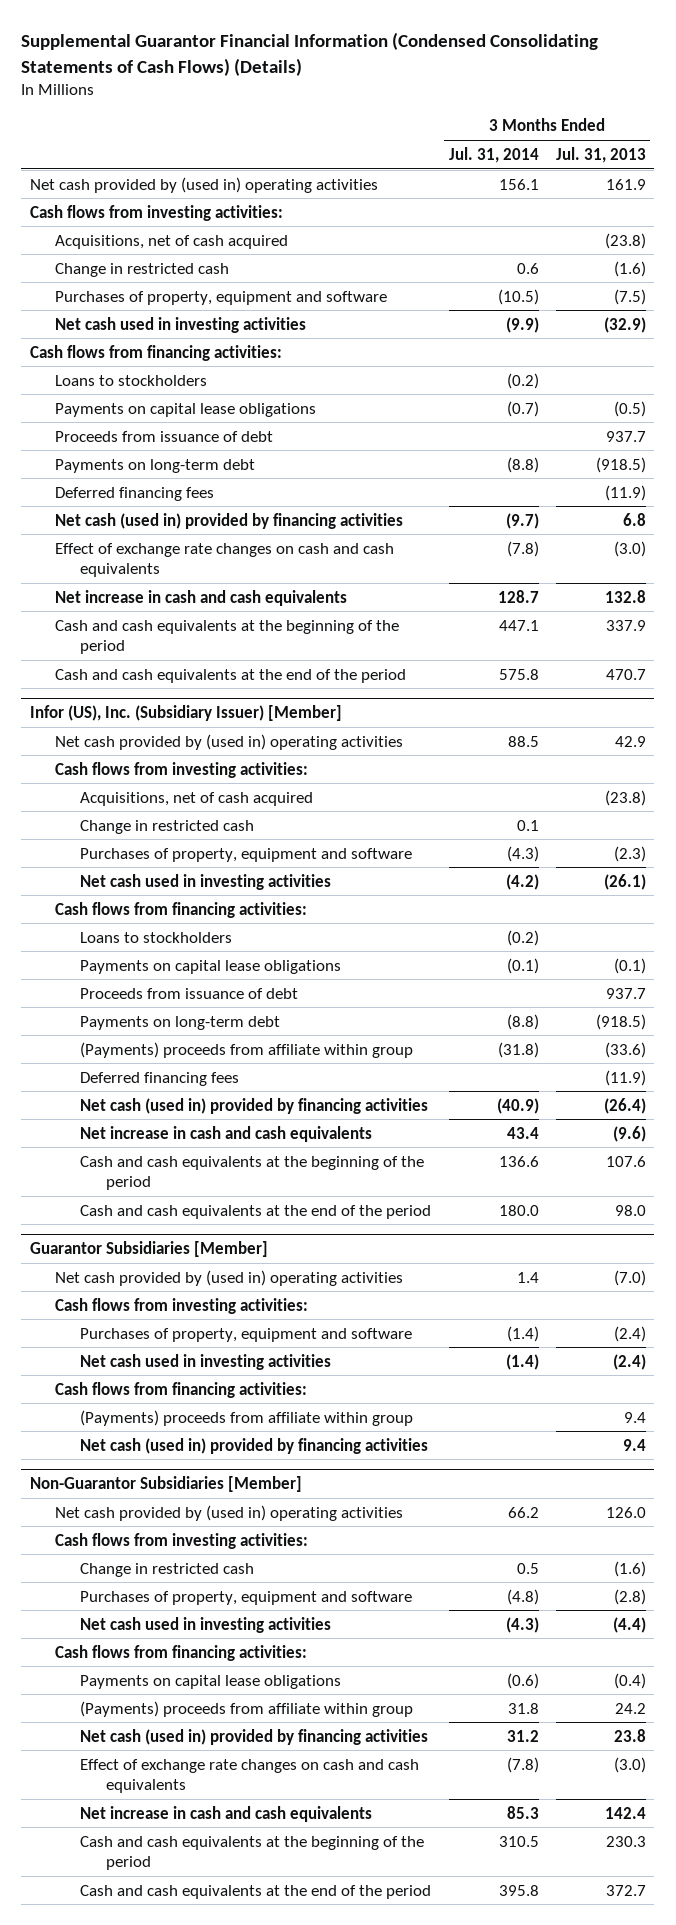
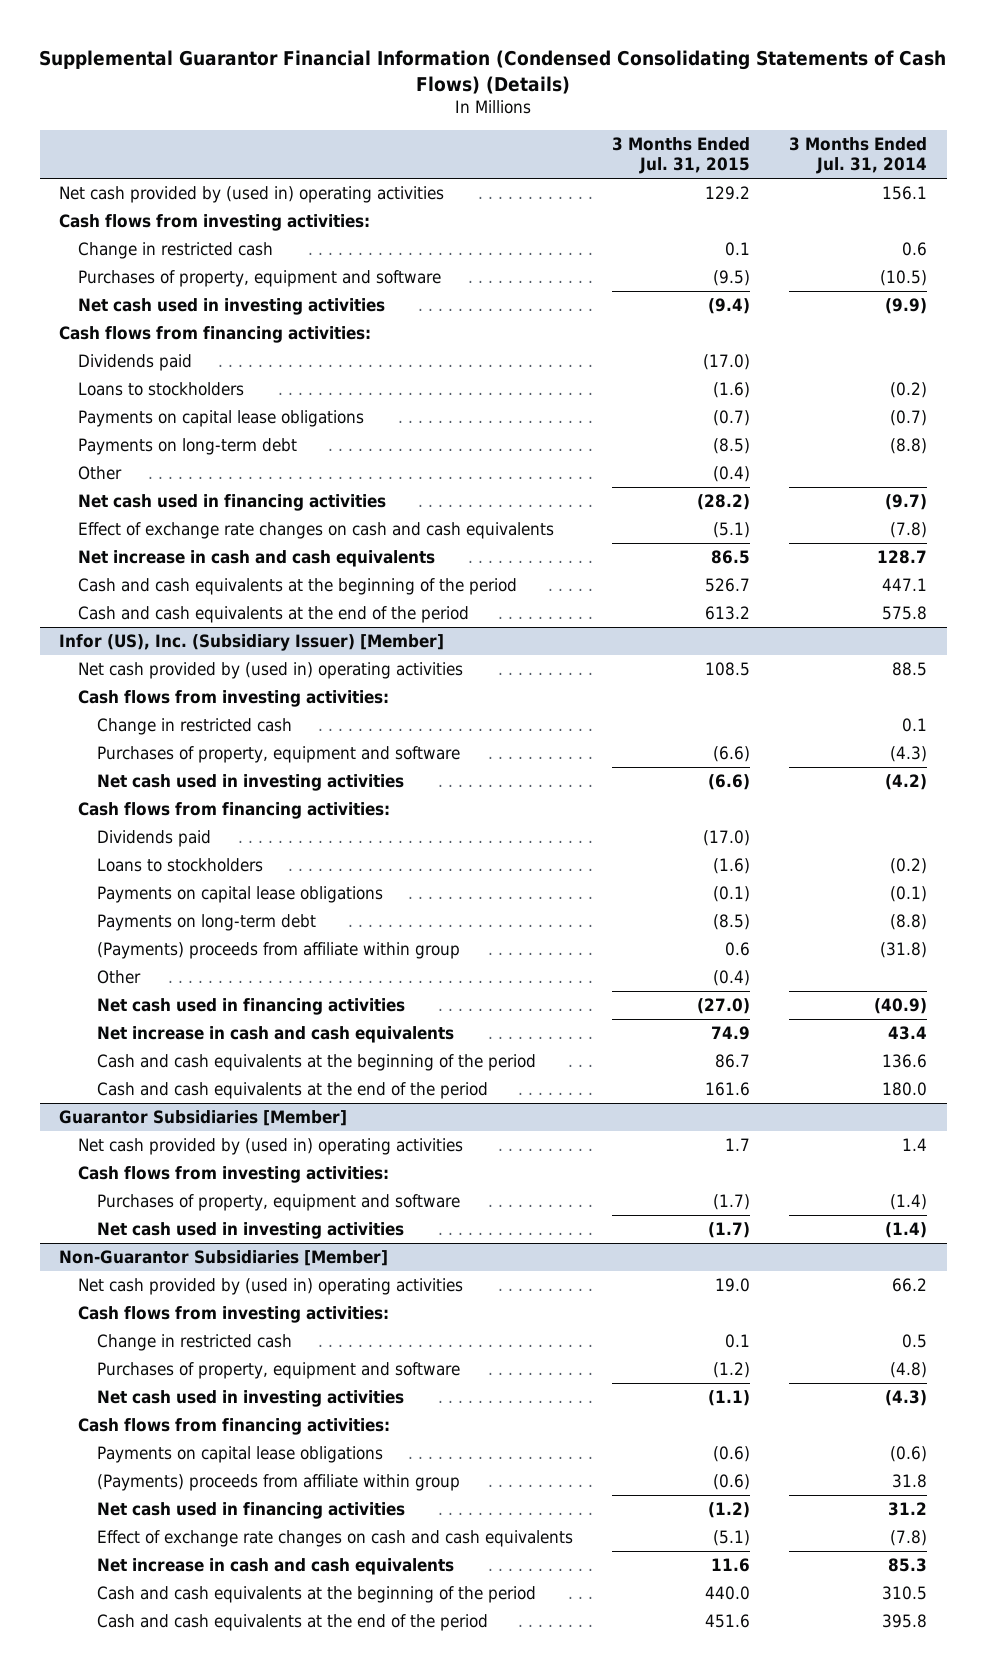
[555,146,646,163] Jul. 31, 2013 -> none
none -> [612,137,751,174] 3 Months Ended Jul. 31, 2015
[55,234,289,249] Acquisitions, net of cash acquired -> none
none -> [78,354,193,372] Dividends paid
[55,430,274,442] Proceeds from issuance of debt -> none
[55,486,215,501] Deferred financing fees -> none
none -> [78,466,123,481] Other
[55,512,404,529] Net cash (used in) provided by financing activities -> [78,494,387,512] Net cash used in financing activities
[80,791,314,806] Acquisitions, net of cash acquired -> none
none -> [97,830,212,848] Dividends paid
[80,987,299,999] Proceeds from issuance of debt -> none
[80,1071,240,1086] Deferred financing fees -> none
none -> [97,970,142,985] Other
[80,1097,429,1114] Net cash (used in) provided by financing activities -> [97,998,406,1016] Net cash used in financing activities
[55,1381,308,1398] Cash flows from financing activities: -> none
[80,1409,414,1426] (Payments) proceeds from affiliate within group -> none
[80,1437,429,1454] Net cash (used in) provided by financing activities -> none
[80,1728,429,1745] Net cash (used in) provided by financing activities -> [97,1502,406,1520] Net cash used in financing activities

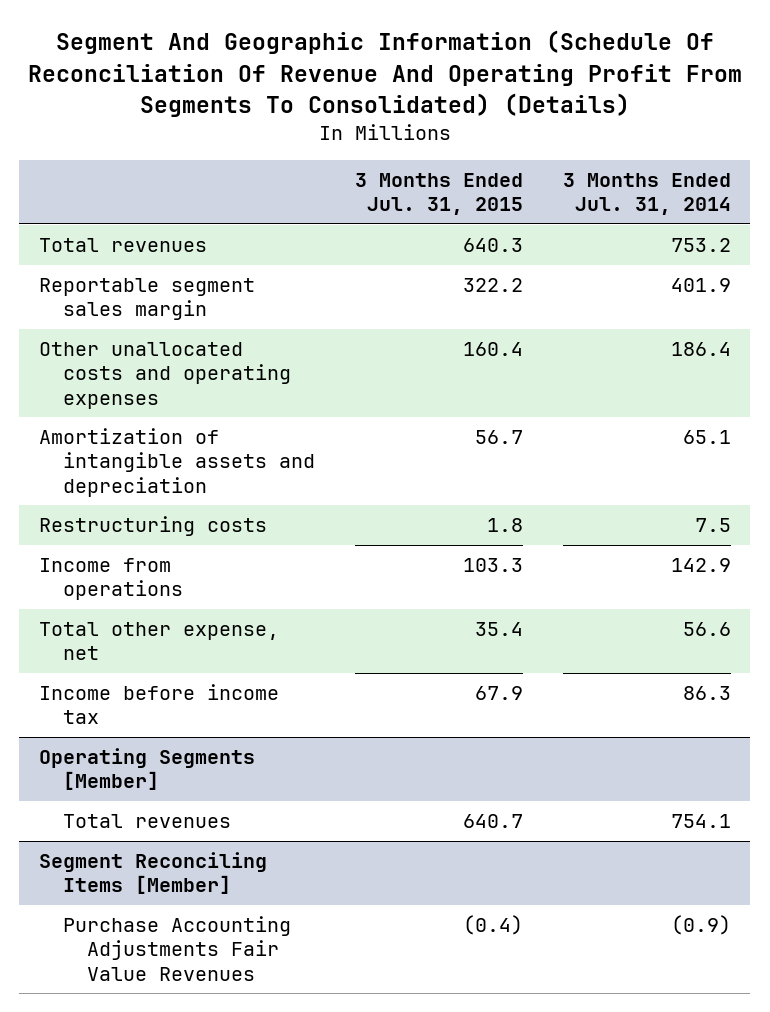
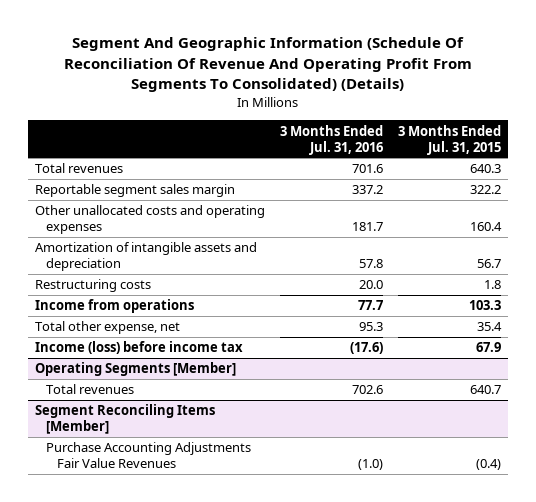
[562,172,731,215] 3 Months Ended Jul. 31, 2014 -> none
none -> [280,124,384,155] 3 Months Ended Jul. 31, 2016
[39,684,280,725] Income before income tax -> [35,341,244,355] Income (loss) before income tax

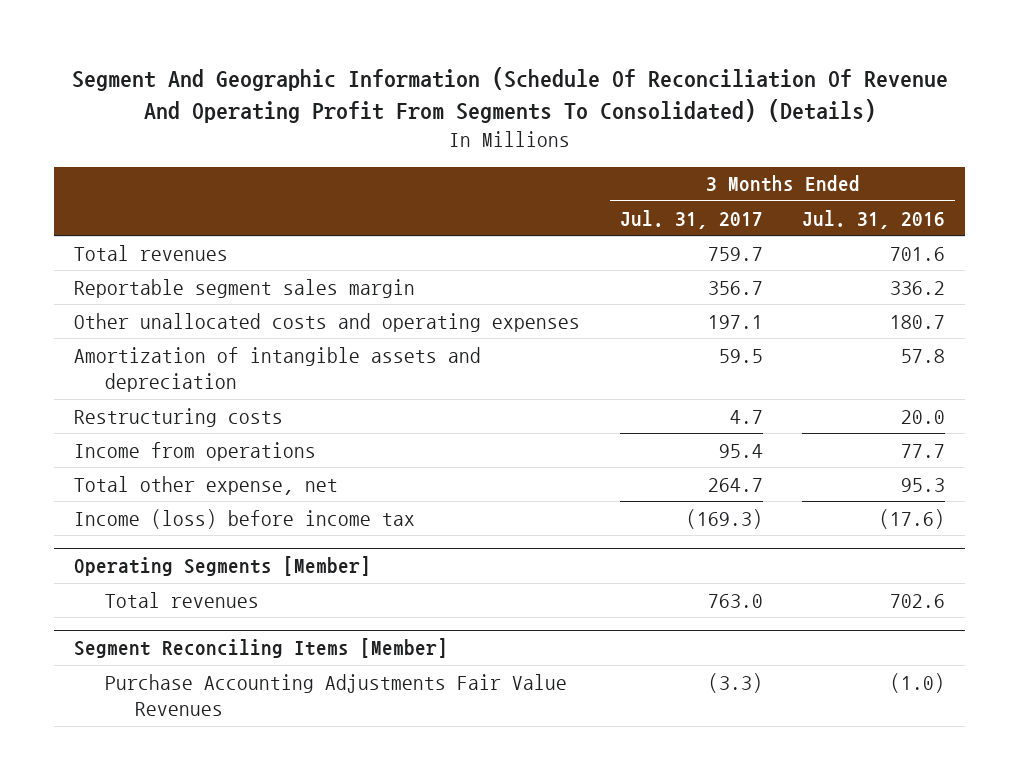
[397,124,501,155] 3 Months Ended Jul. 31, 2015 -> none
none -> [619,209,763,229] Jul. 31, 2017
[352,185,384,195] 337.2 -> [890,280,946,295] 336.2
[352,222,384,232] 181.7 -> [890,314,946,329] 180.7

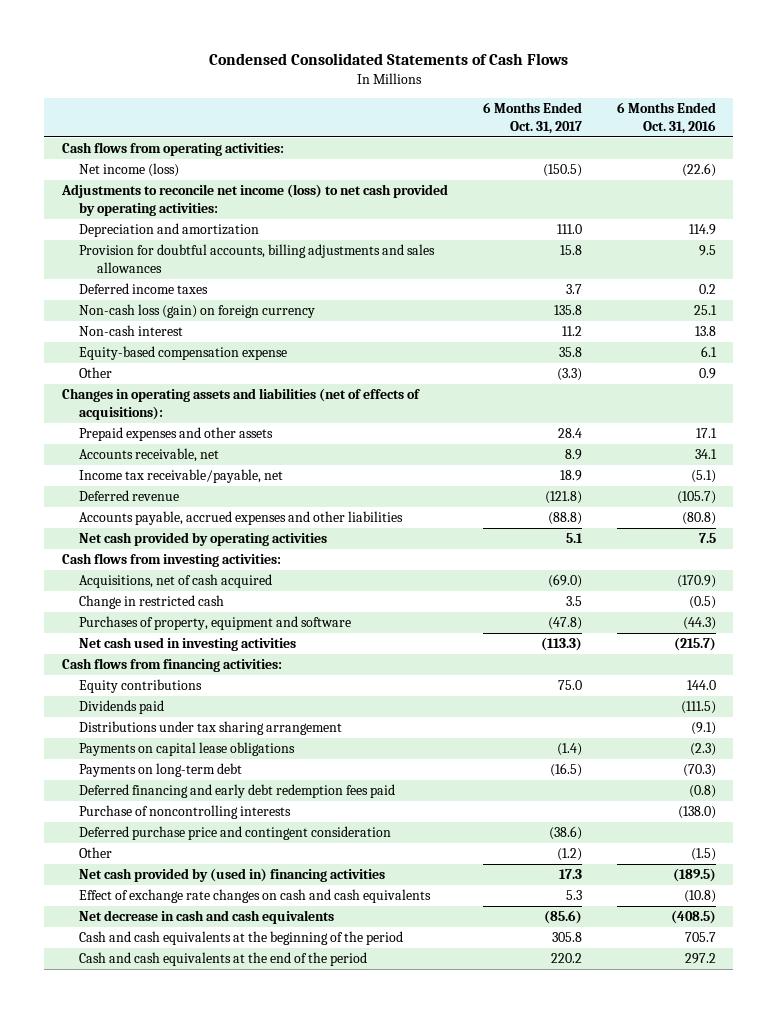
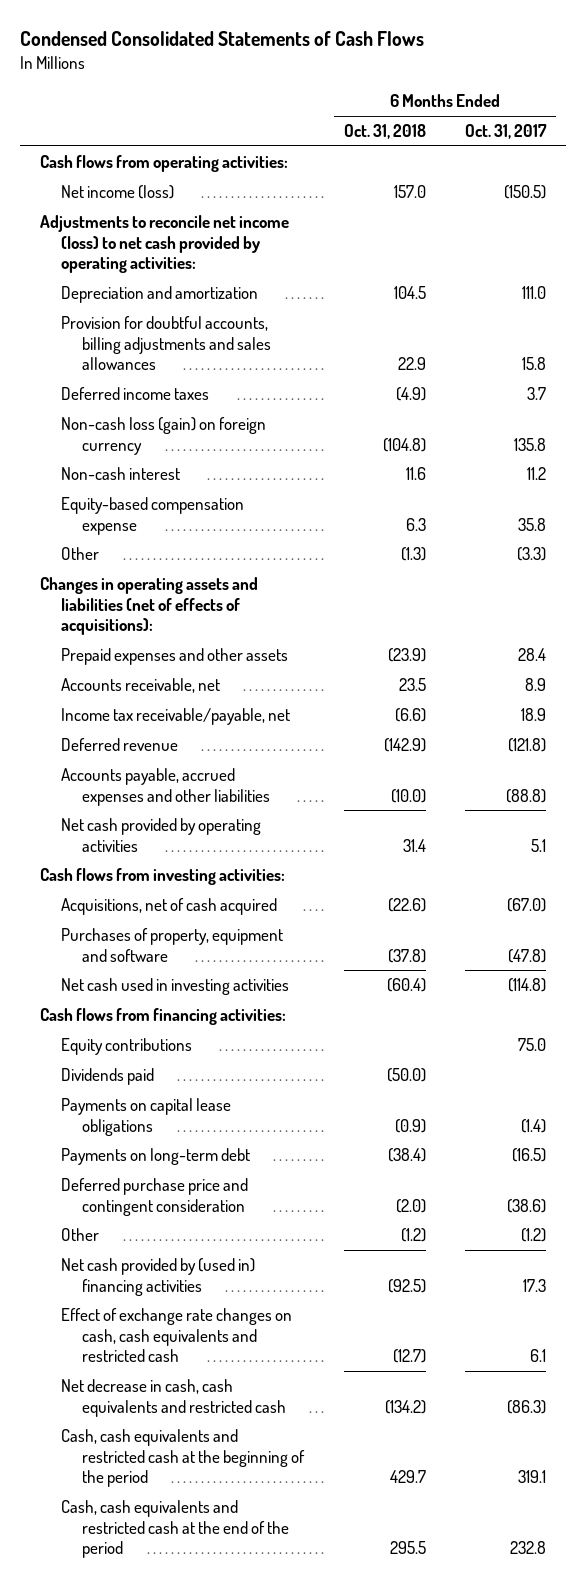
[616,102,716,134] 6 Months Ended Oct. 31, 2016 -> none
none -> [343,124,426,140] Oct. 31, 2018
[79,595,225,610] Change in restricted cash -> none
[547,574,582,589] (69.0) -> [507,898,547,913] (67.0)
[540,637,582,652] (113.3) -> [508,978,547,993] (114.8)
[79,721,343,736] Distributions under tax sharing arrangement -> none
[79,784,396,799] Deferred financing and early debt redemption fees paid -> none
[79,805,292,820] Purchase of noncontrolling interests -> none
[79,889,432,904] Effect of exchange rate changes on cash and cash equivalents -> [60,1308,292,1363] Effect of exchange rate changes on cash, cash equivalents and restricted cash
[565,890,582,901] 5.3 -> [530,1349,547,1363] 6.1
[79,910,335,925] Net decrease in cash and cash equivalents -> [60,1379,287,1417] Net decrease in cash, cash equivalents and restricted cash
[543,910,582,925] (85.6) -> [507,1399,547,1414] (86.3)
[79,931,404,946] Cash and cash equivalents at the beginning of the period -> [60,1429,306,1488] Cash, cash equivalents and restricted cash at the beginning of the period
[551,932,582,943] 305.8 -> [518,1470,547,1484] 319.1
[79,952,368,967] Cash and cash equivalents at the end of the period -> [60,1500,290,1559] Cash, cash equivalents and restricted cash at the end of the period
[550,953,582,964] 220.2 -> [510,1541,547,1555] 232.8

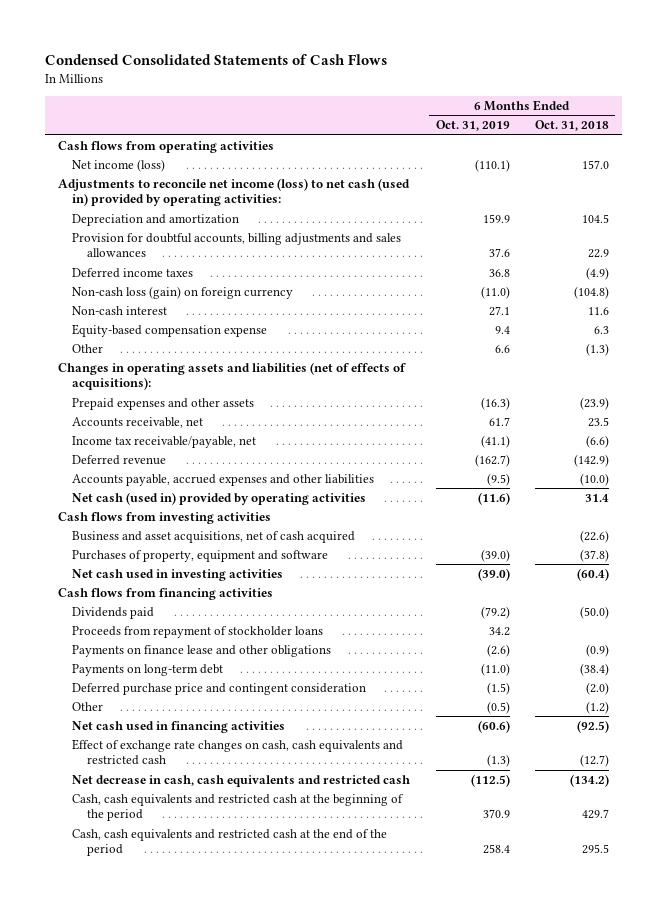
[465,124,548,140] Oct. 31, 2017 -> none
none -> [435,120,510,132] Oct. 31, 2019
[39,155,288,173] Cash flows from operating activities: -> [57,140,274,153] Cash flows from operating activities
[39,215,289,274] Adjustments to reconcile net income (loss) to net cash provided by operating activities: -> [57,177,410,207] Adjustments to reconcile net income (loss) to net cash (used in) provided by operating activities:
[60,818,261,852] Net cash provided by operating activities -> [72,491,367,505] Net cash (used in) provided by operating activities
[39,868,285,886] Cash flows from investing activities: -> [57,511,271,524] Cash flows from investing activities
[60,898,277,916] Acquisitions, net of cash acquired -> [72,530,356,543] Business and asset acquisitions, net of cash acquired
[60,1038,192,1056] Equity contributions -> none
[39,1008,286,1026] Cash flows from financing activities: -> [57,587,273,600] Cash flows from financing activities
none -> [72,625,324,638] Proceeds from repayment of stockholder loans
[60,1098,231,1136] Payments on capital lease obligations -> [72,644,332,657] Payments on finance lease and other obligations
[60,1258,255,1296] Net cash provided by (used in) financing activities -> [72,720,286,733] Net cash used in financing activities

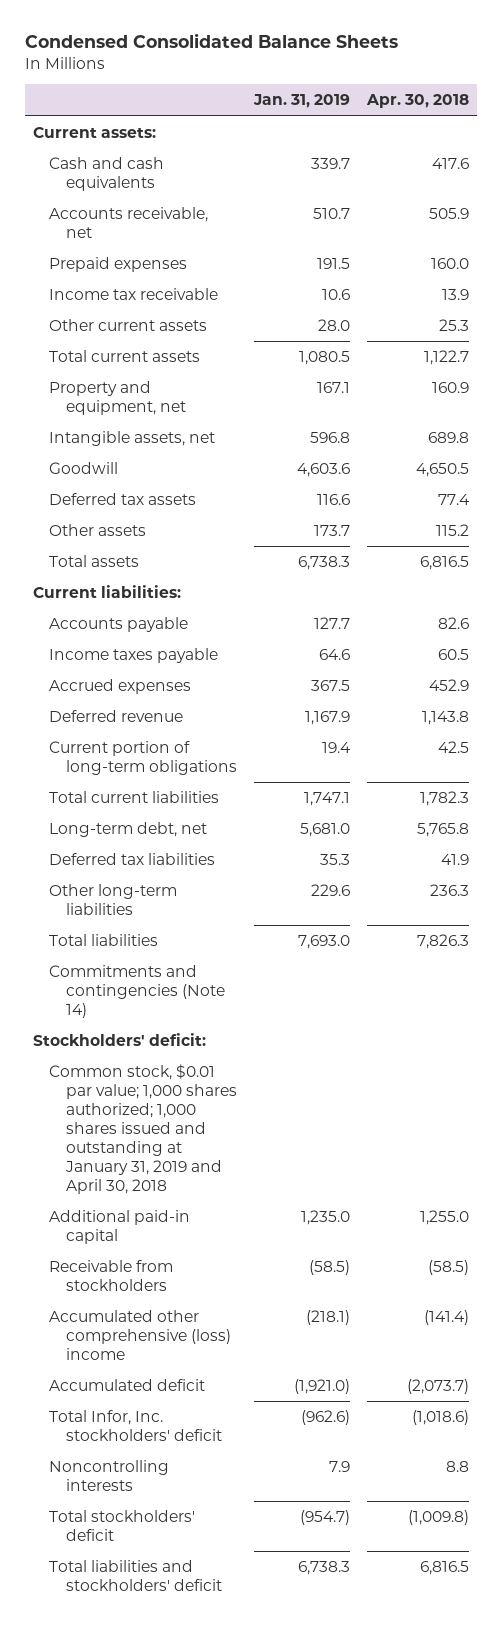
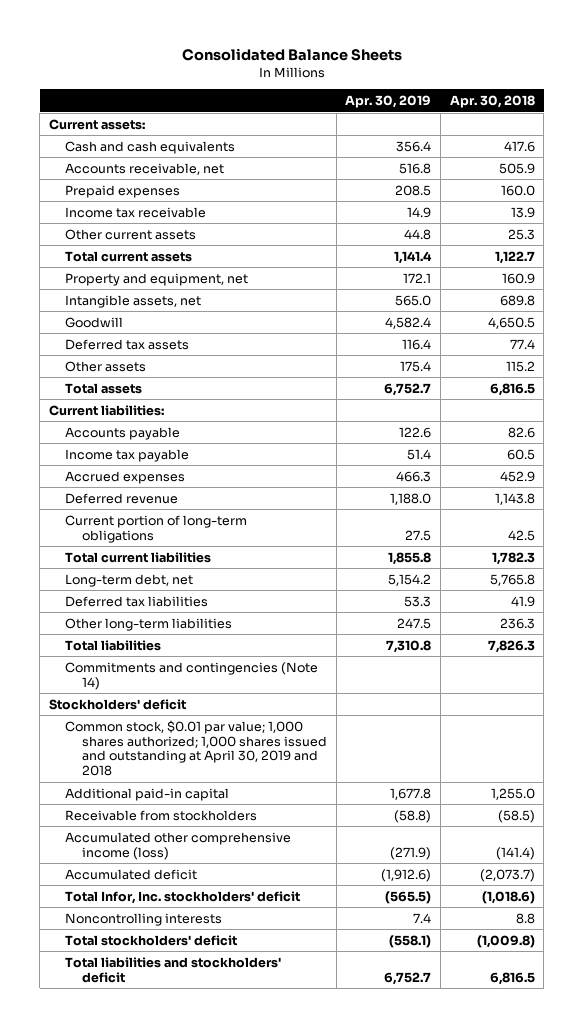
[24,33,398,49] Condensed Consolidated Balance Sheets -> [181,47,402,61] Consolidated Balance Sheets
[252,94,350,109] Jan. 31, 2019 -> none
none -> [345,95,432,109] Apr. 30, 2019
[49,647,219,663] Income taxes payable -> [65,448,190,462] Income tax payable
[33,1032,207,1046] Stockholders' deficit: -> [48,698,186,710] Stockholders' deficit
[49,1063,237,1195] Common stock, $0.01 par value; 1,000 shares authorized; 1,000 shares issued and outstanding at January 31, 2019 and April 30, 2018 -> [65,719,328,776] Common stock, $0.01 par value; 1,000 shares authorized; 1,000 shares issued and outstanding at April 30, 2019 and 2018
[49,1309,231,1361] Accumulated other comprehensive (loss) income -> [65,831,292,860] Accumulated other comprehensive income (loss)

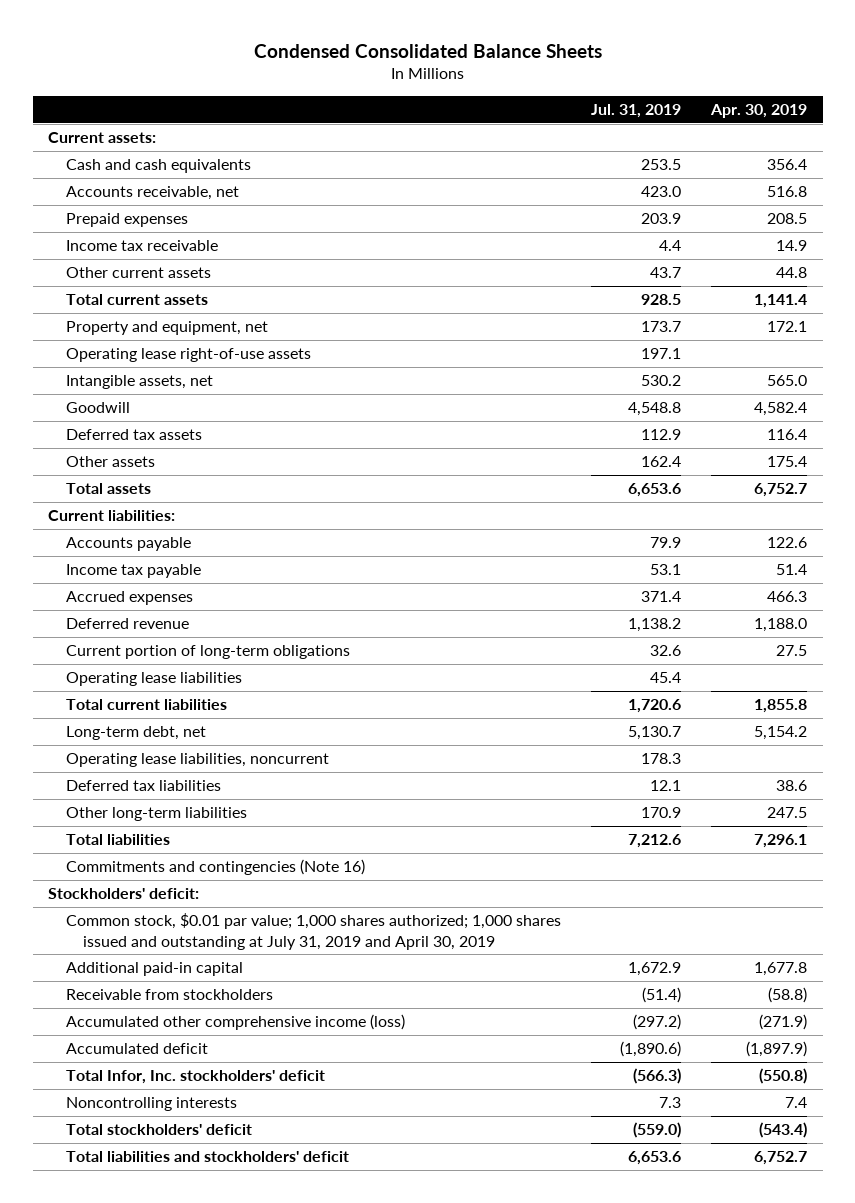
[181,47,402,61] Consolidated Balance Sheets -> [253,43,602,58] Condensed Consolidated Balance Sheets
[449,95,535,109] Apr. 30, 2018 -> none
none -> [590,103,681,118] Jul. 31, 2019
none -> [65,348,311,363] Operating lease right-of-use assets
none -> [65,672,242,687] Operating lease liabilities
none -> [65,753,329,768] Operating lease liabilities, noncurrent
[404,595,432,607] 53.3 -> [776,780,808,792] 38.6
[386,639,432,653] 7,310.8 -> [754,834,808,849] 7,296.1
[65,661,319,690] Commitments and contingencies (Note 14) -> [65,859,365,876] Commitments and contingencies (Note 16)
[48,698,186,710] Stockholders' deficit -> [47,888,199,900] Stockholders' deficit:
[65,719,328,776] Common stock, $0.01 par value; 1,000 shares authorized; 1,000 shares issued and outstanding at April 30, 2019 and 2018 -> [65,913,561,950] Common stock, $0.01 par value; 1,000 shares authorized; 1,000 shares issued and outstanding at July 31, 2019 and April 30, 2019
[381,868,432,882] (1,912.6) -> [746,1041,808,1058] (1,897.9)
[385,890,432,904] (565.5) -> [759,1068,808,1085] (550.8)
[389,934,432,948] (558.1) -> [759,1122,808,1139] (543.4)

